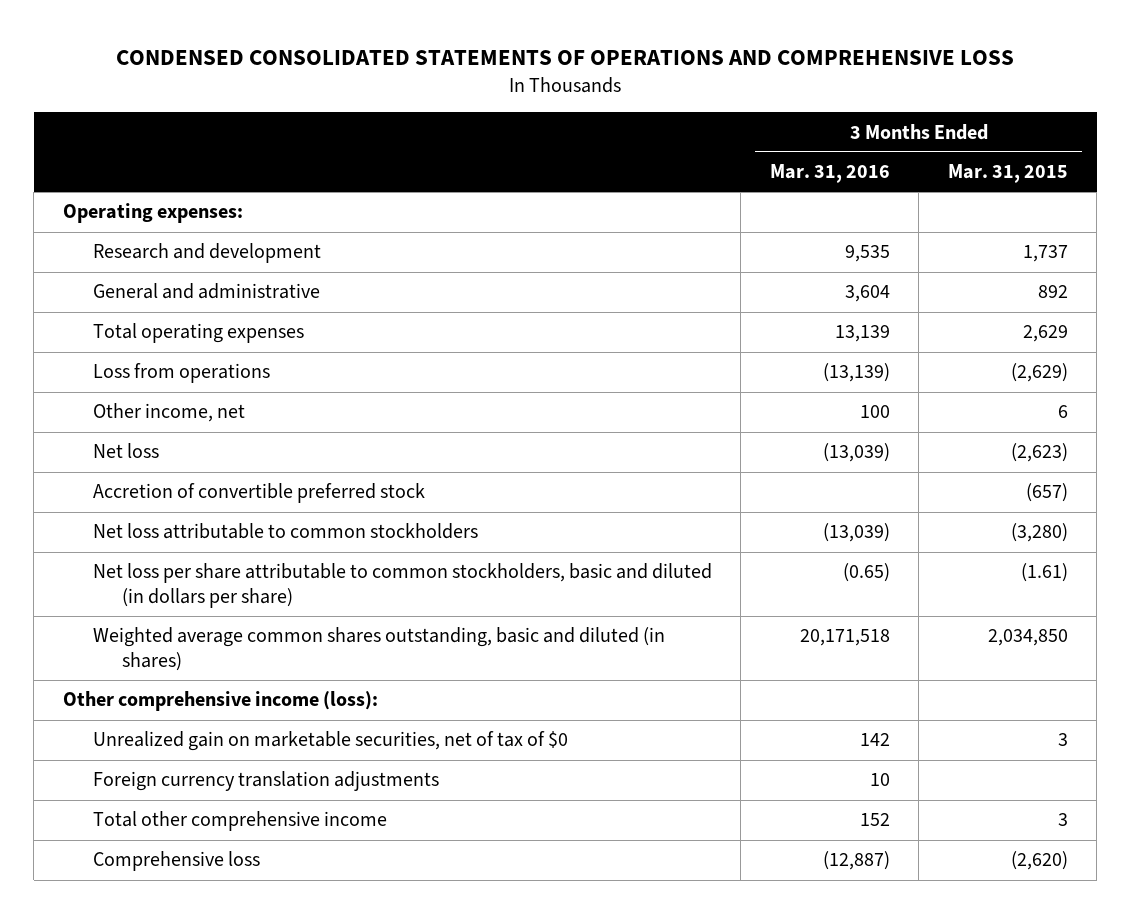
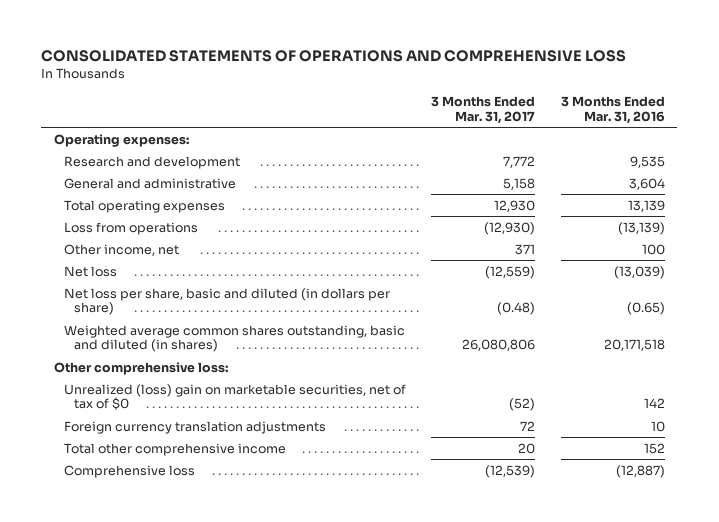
[116,50,1015,66] CONDENSED CONSOLIDATED STATEMENTS OF OPERATIONS AND COMPREHENSIVE LOSS -> [41,49,627,62] CONSOLIDATED STATEMENTS OF OPERATIONS AND COMPREHENSIVE LOSS
[947,164,1068,184] Mar. 31, 2015 -> none
none -> [431,96,536,124] 3 Months Ended Mar. 31, 2017
[92,483,425,504] Accretion of convertible preferred stock -> none
[92,523,478,540] Net loss attributable to common stockholders -> none
[92,563,712,608] Net loss per share attributable to common stockholders, basic and diluted (in dollars per share) -> [63,287,390,316] Net loss per share, basic and diluted (in dollars per share)
[62,691,378,712] Other comprehensive income (loss): -> [54,361,229,375] Other comprehensive loss:
[92,731,568,752] Unrealized gain on marketable securities, net of tax of $0 -> [63,383,406,411] Unrealized (loss) gain on marketable securities, net of tax of $0

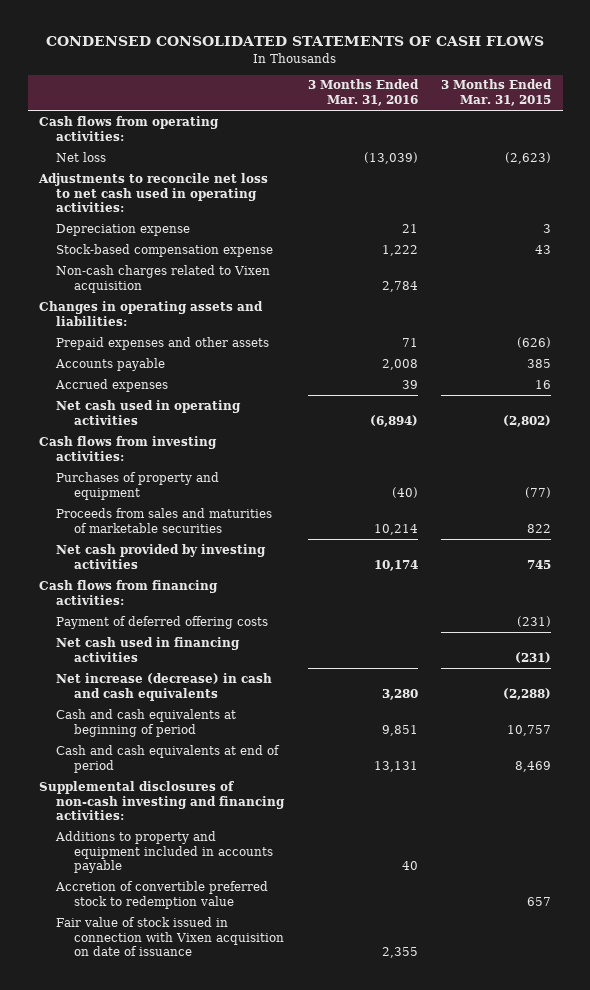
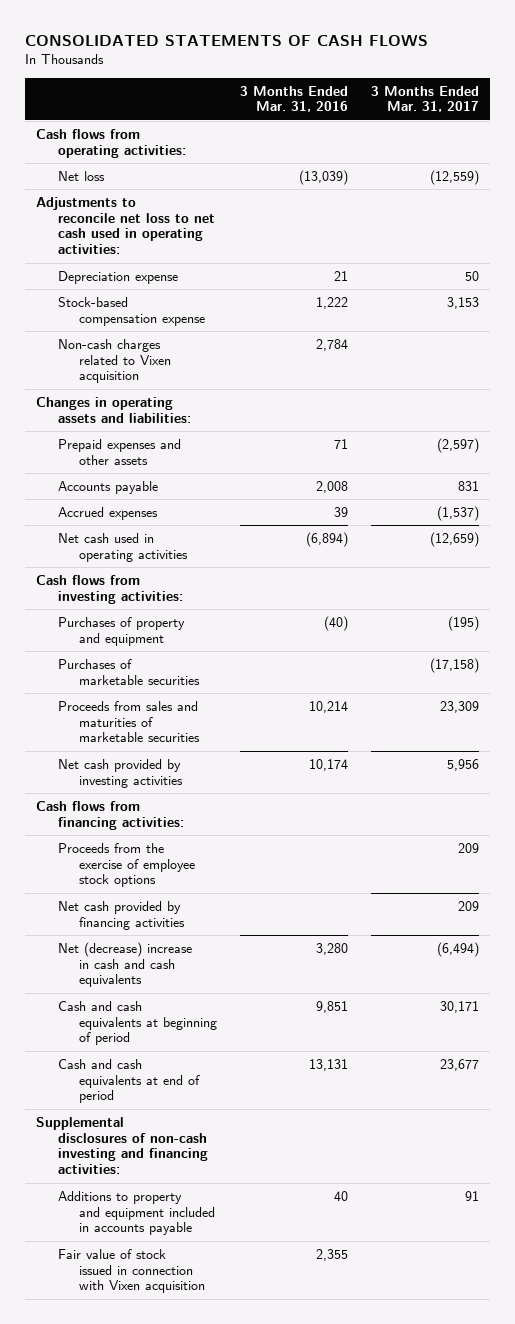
[46,36,545,47] CONDENSED CONSOLIDATED STATEMENTS OF CASH FLOWS -> [24,34,428,46] CONSOLIDATED STATEMENTS OF CASH FLOWS
[440,79,552,107] 3 Months Ended Mar. 31, 2015 -> none
none -> [370,85,479,113] 3 Months Ended Mar. 31, 2017
none -> [57,658,201,685] Purchases of marketable securities
[56,615,269,629] Payment of deferred offering costs -> none
none -> [57,842,196,888] Proceeds from the exercise of employee stock options
[56,636,241,662] Net cash used in financing activities -> [57,900,186,930] Net cash provided by financing activities
[56,672,273,701] Net increase (decrease) in cash and cash equivalents -> [57,941,192,988] Net (decrease) increase in cash and cash equivalents
[55,880,269,909] Accretion of convertible preferred stock to redemption value -> none
[56,916,284,957] Fair value of stock issued in connection with Vixen acquisition on date of issuance -> [57,1248,206,1294] Fair value of stock issued in connection with Vixen acquisition

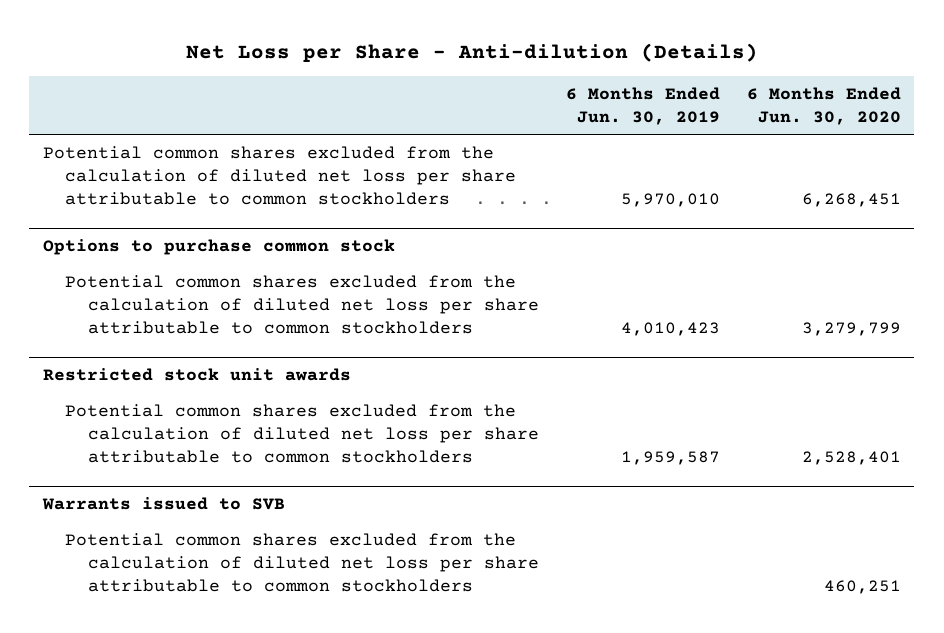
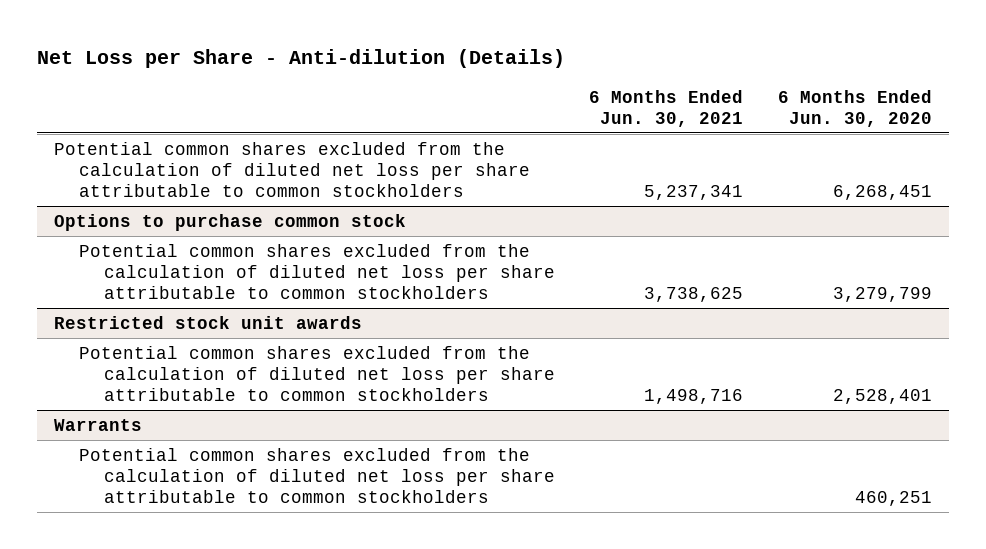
[565,86,720,125] 6 Months Ended Jun. 30, 2019 -> none
none -> [589,89,744,127] 6 Months Ended Jun. 30, 2021
[41,497,285,511] Warrants issued to SVB -> [54,418,143,431] Warrants

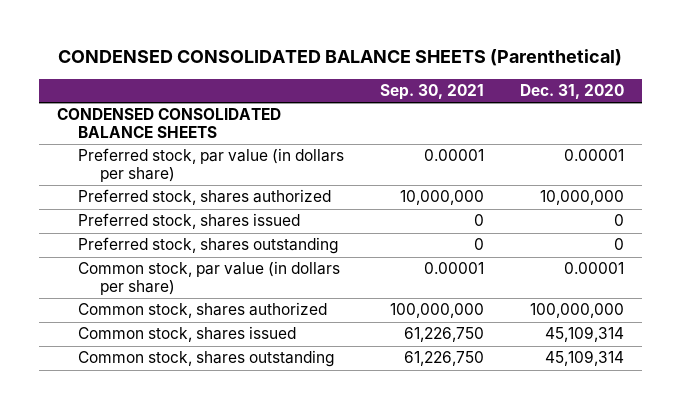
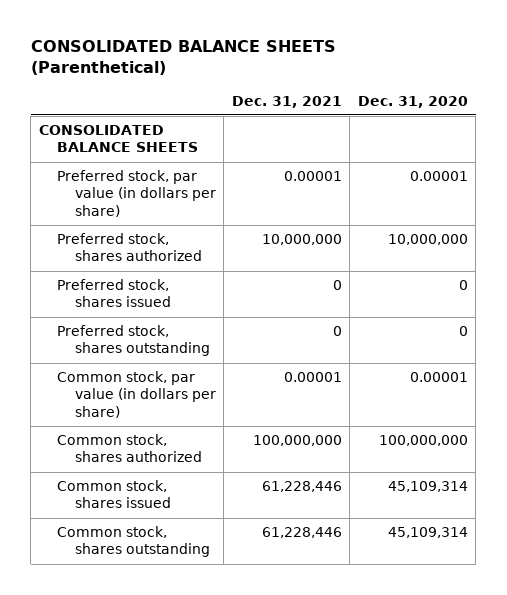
[58,49,623,67] CONDENSED CONSOLIDATED BALANCE SHEETS (Parenthetical) -> [30,39,336,75] CONSOLIDATED BALANCE SHEETS (Parenthetical)
[380,83,485,100] Sep. 30, 2021 -> none
none -> [231,95,342,108] Dec. 31, 2021
[56,108,281,139] CONDENSED CONSOLIDATED BALANCE SHEETS -> [38,125,198,153] CONSOLIDATED BALANCE SHEETS

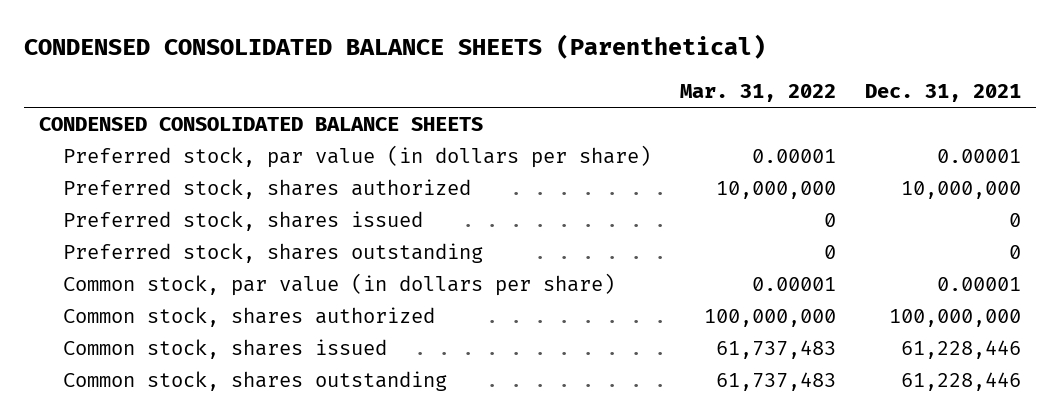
[30,39,336,75] CONSOLIDATED BALANCE SHEETS (Parenthetical) -> [24,34,767,60] CONDENSED CONSOLIDATED BALANCE SHEETS (Parenthetical)
[357,95,468,108] Dec. 31, 2020 -> none
none -> [680,84,837,103] Mar. 31, 2022
[38,125,198,153] CONSOLIDATED BALANCE SHEETS -> [38,117,483,132] CONDENSED CONSOLIDATED BALANCE SHEETS

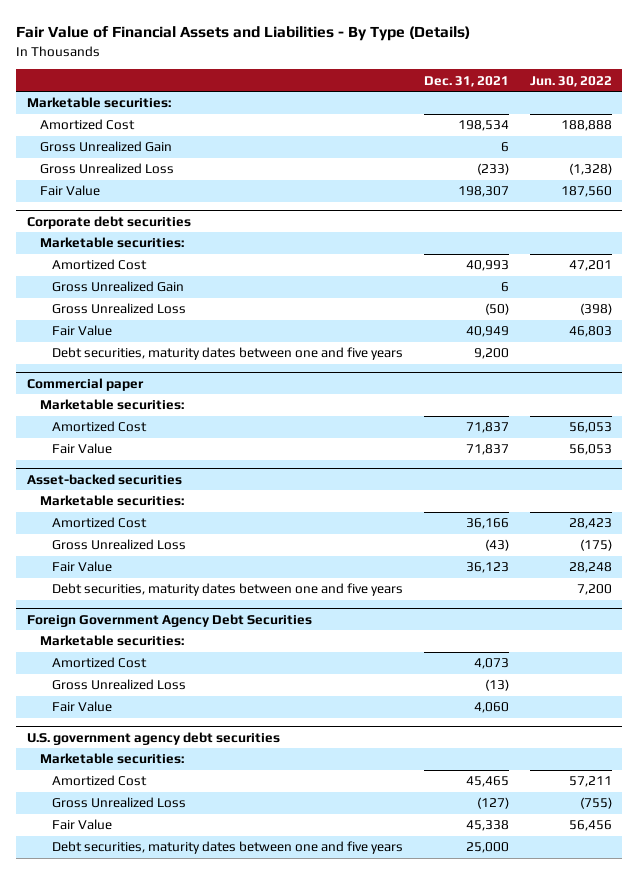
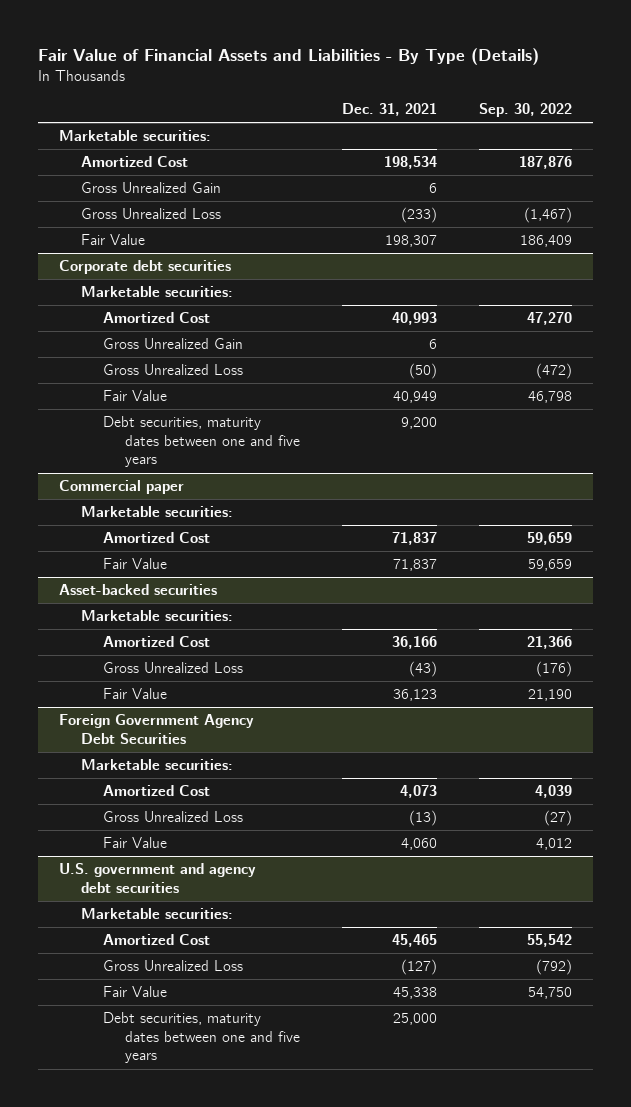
[529,75,612,87] Jun. 30, 2022 -> none
none -> [478,102,572,117] Sep. 30, 2022
[52,583,404,597] Debt securities, maturity dates between one and five years -> none
[26,731,280,745] U.S. government agency debt securities -> [58,863,256,893] U.S. government and agency debt securities

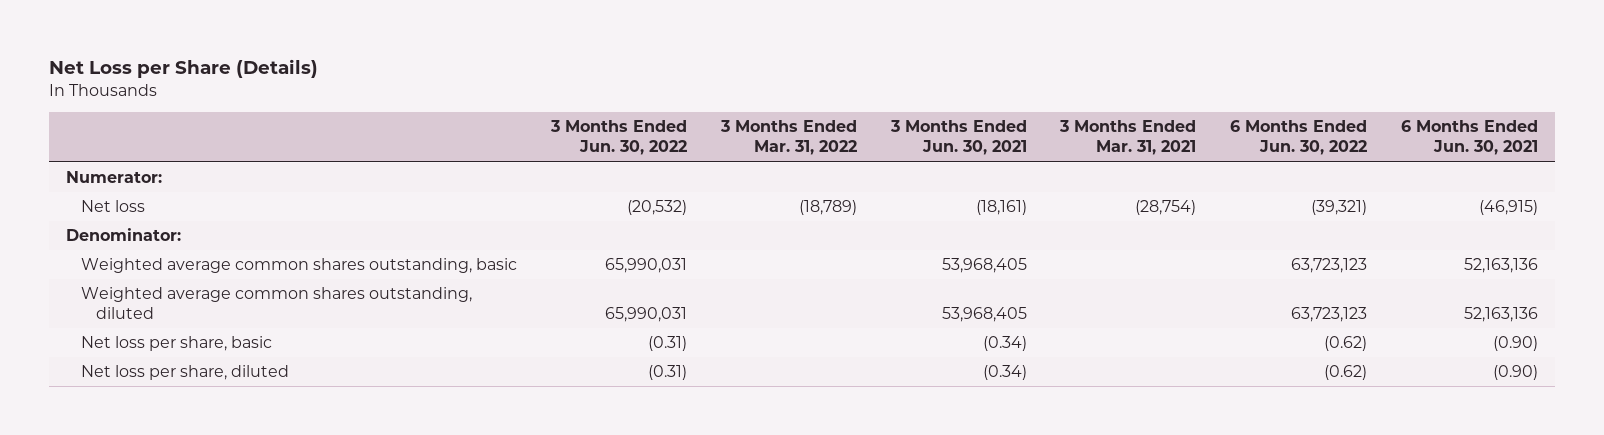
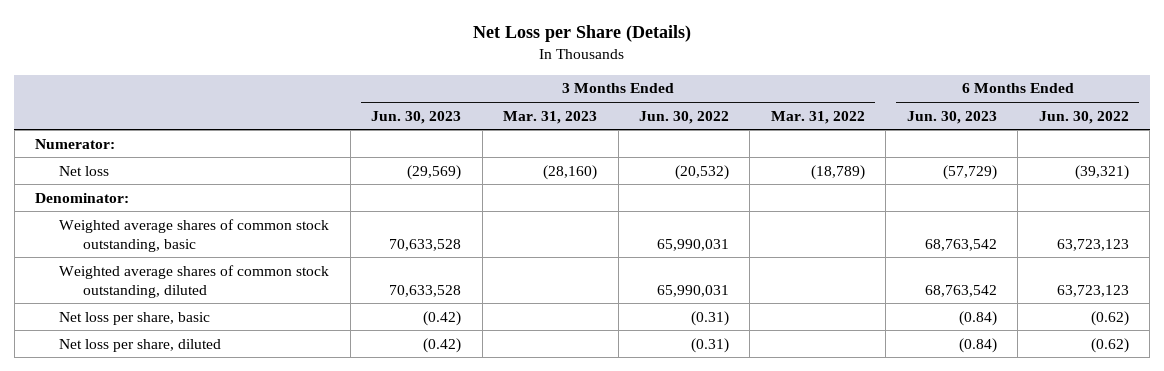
[889,120,1027,156] 3 Months Ended Jun. 30, 2021 -> none
[1059,120,1197,156] 3 Months Ended Mar. 31, 2021 -> none
[1400,120,1538,156] 6 Months Ended Jun. 30, 2021 -> none
none -> [371,110,462,124] Jun. 30, 2023
none -> [503,110,598,124] Mar. 31, 2023
none -> [906,110,997,124] Jun. 30, 2023
[81,258,518,274] Weighted average common shares outstanding, basic -> [59,218,330,252] Weighted average shares of common stock outstanding, basic
[81,287,473,320] Weighted average common shares outstanding, diluted -> [59,264,330,298] Weighted average shares of common stock outstanding, diluted

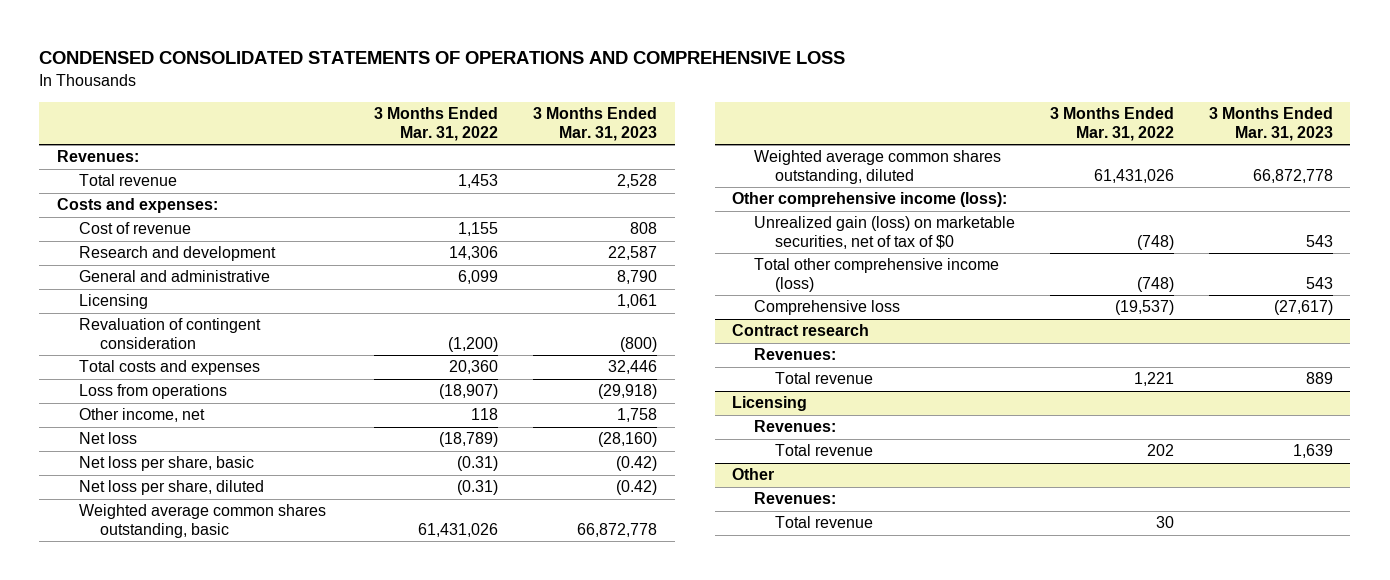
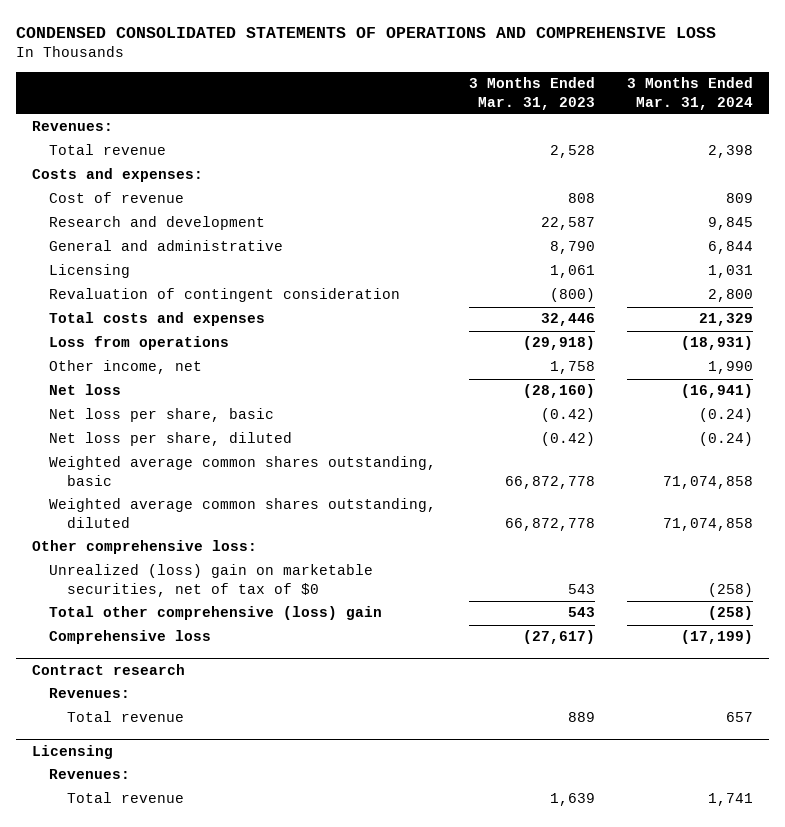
[374,107,499,142] 3 Months Ended Mar. 31, 2022 -> none
none -> [627,77,754,110] 3 Months Ended Mar. 31, 2024
[732,192,1008,208] Other comprehensive income (loss): -> [32,540,258,555] Other comprehensive loss:
[753,216,1015,250] Unrealized gain (loss) on marketable securities, net of tax of $0 -> [49,564,374,598] Unrealized (loss) gain on marketable securities, net of tax of $0
[753,258,999,293] Total other comprehensive income (loss) -> [49,606,383,621] Total other comprehensive (loss) gain
[732,468,775,481] Other -> none
[753,492,836,505] Revenues: -> none
[775,516,874,529] Total revenue -> none

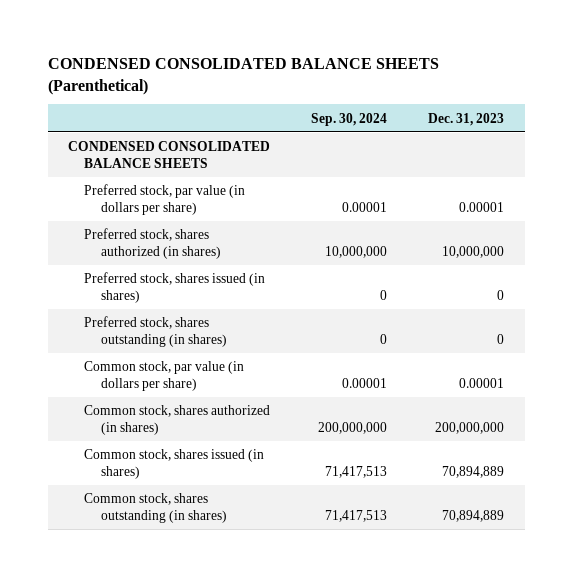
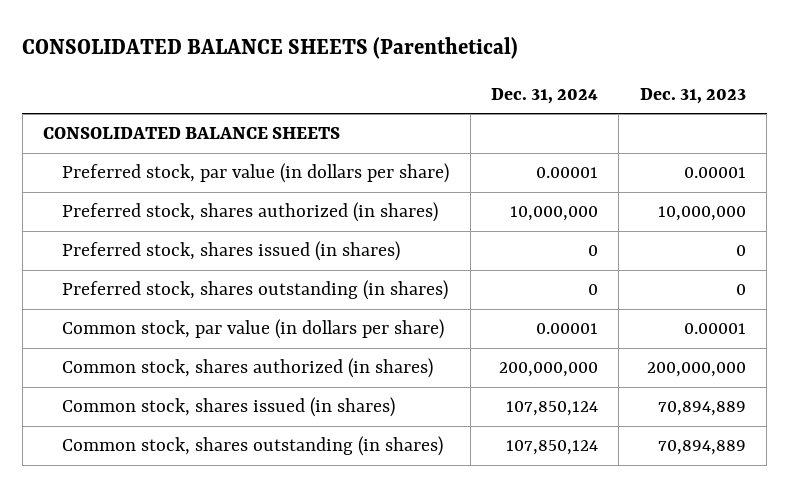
[47,58,439,95] CONDENSED CONSOLIDATED BALANCE SHEETS (Parenthetical) -> [22,37,519,60] CONSOLIDATED BALANCE SHEETS (Parenthetical)
[311,112,388,126] Sep. 30, 2024 -> none
none -> [490,87,598,104] Dec. 31, 2024
[68,141,271,168] CONDENSED CONSOLIDATED BALANCE SHEETS -> [43,127,341,140] CONSOLIDATED BALANCE SHEETS

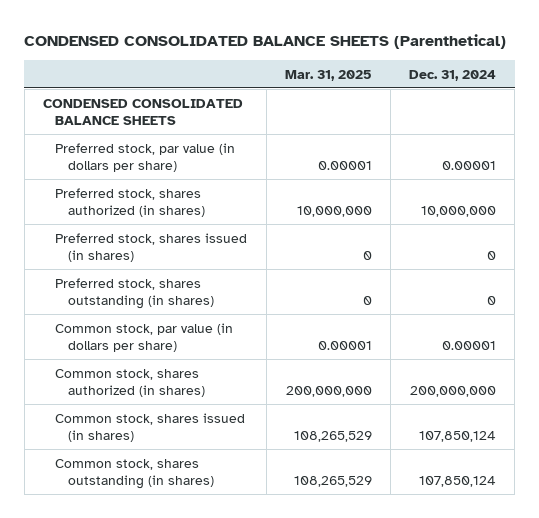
[22,37,519,60] CONSOLIDATED BALANCE SHEETS (Parenthetical) -> [24,34,507,50] CONDENSED CONSOLIDATED BALANCE SHEETS (Parenthetical)
[639,87,746,104] Dec. 31, 2023 -> none
none -> [284,69,372,81] Mar. 31, 2025
[43,127,341,140] CONSOLIDATED BALANCE SHEETS -> [42,98,243,126] CONDENSED CONSOLIDATED BALANCE SHEETS

